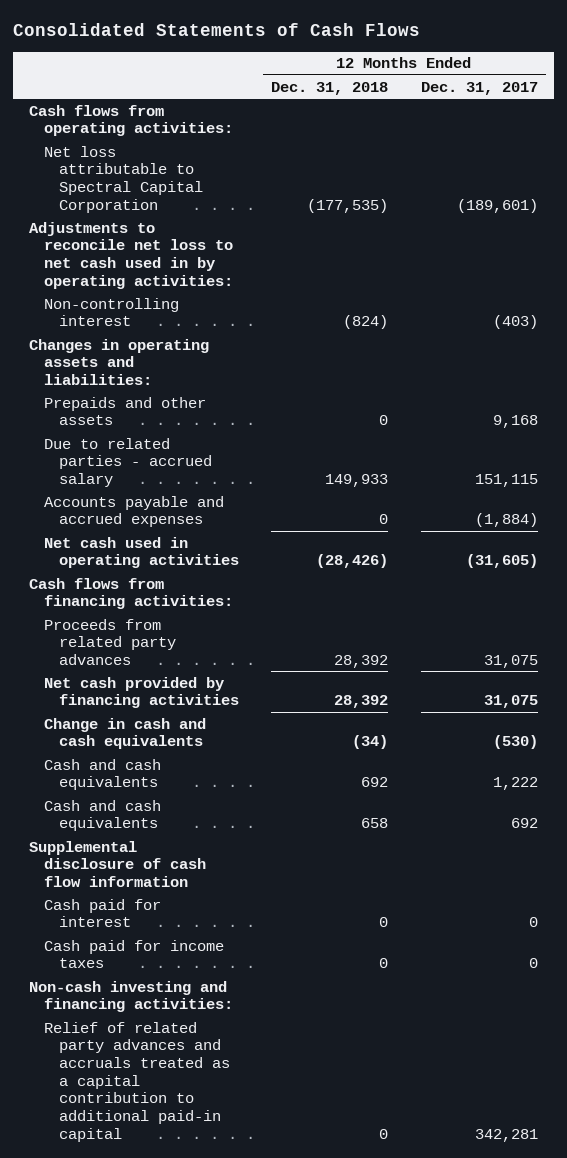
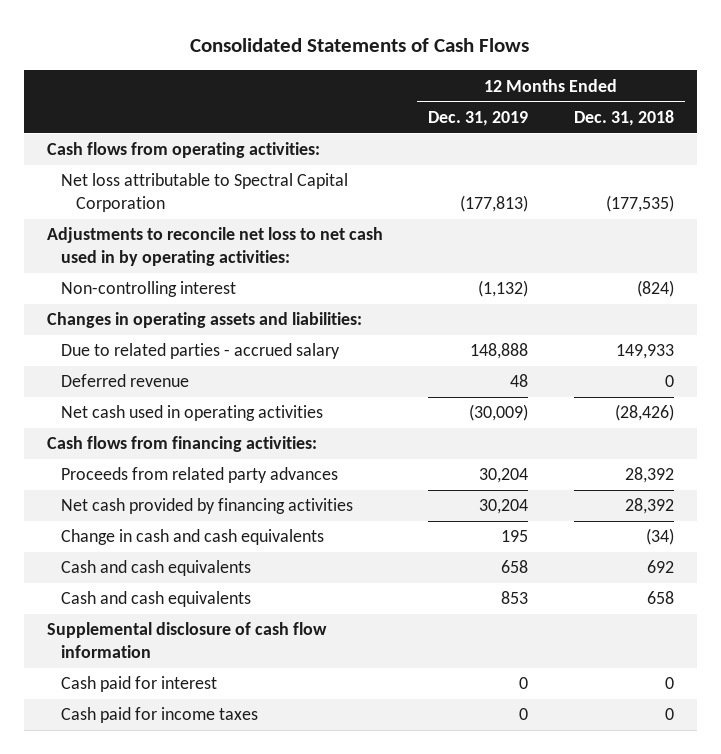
[420,81,538,95] Dec. 31, 2017 -> none
none -> [428,110,529,126] Dec. 31, 2019
[43,396,206,426] Prepaids and other assets -> none
[43,495,224,528] Accounts payable and accrued expenses -> none
none -> [61,374,190,388] Deferred revenue
[28,980,233,1013] Non-cash investing and financing activities: -> none
[43,1021,230,1142] Relief of related party advances and accruals treated as a capital contribution to additional paid-in capital -> none

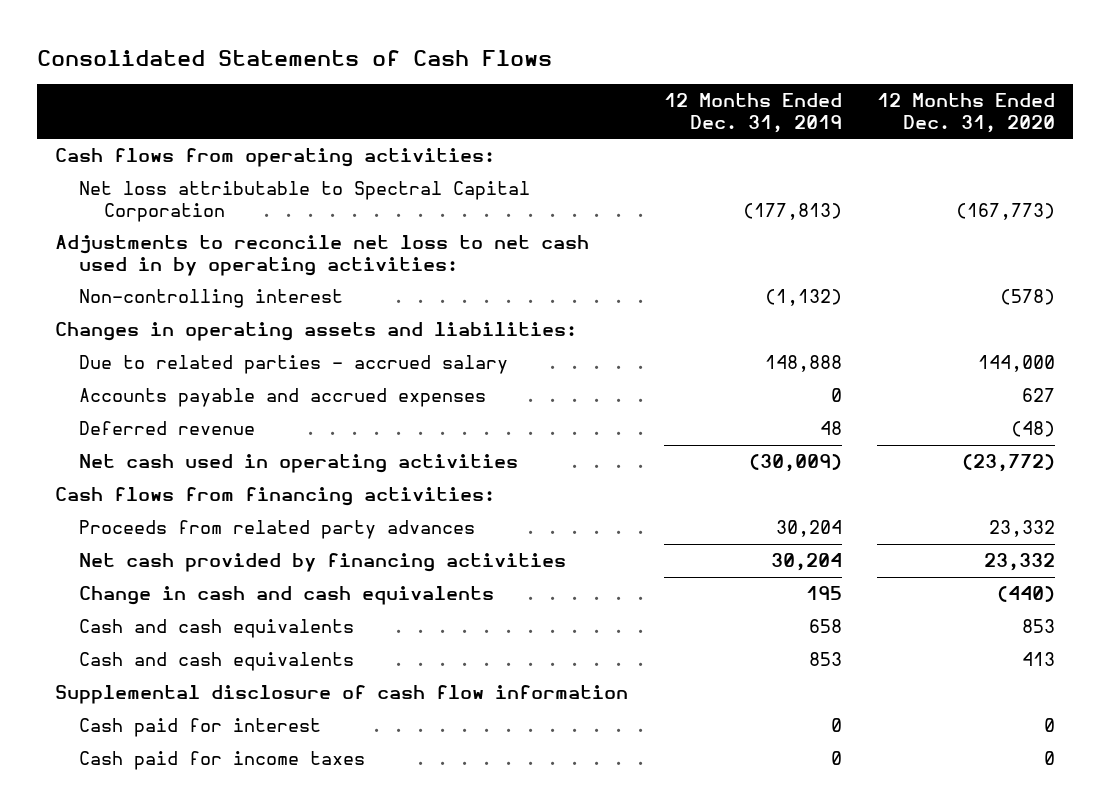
[573,109,674,126] Dec. 31, 2018 -> none
none -> [877,93,1056,133] 12 Months Ended Dec. 31, 2020
none -> [79,388,487,408] Accounts payable and accrued expenses

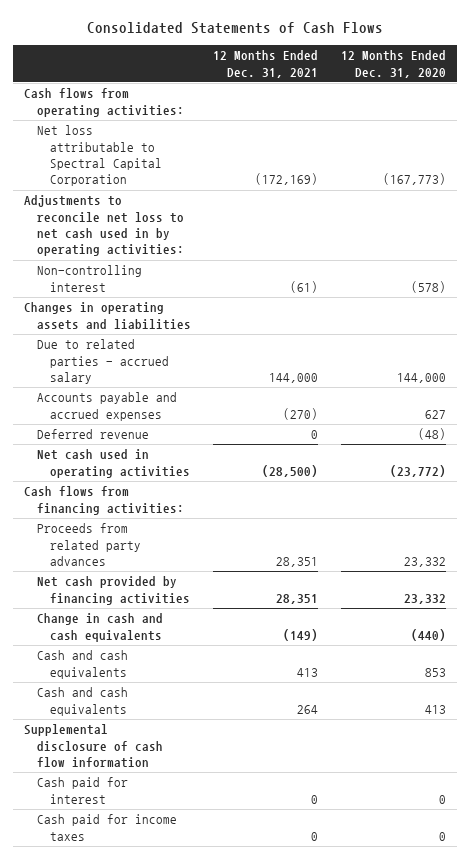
[663,93,842,133] 12 Months Ended Dec. 31, 2019 -> none
none -> [213,50,319,78] 12 Months Ended Dec. 31, 2021
[55,322,578,342] Changes in operating assets and liabilities: -> [23,302,191,330] Changes in operating assets and liabilities

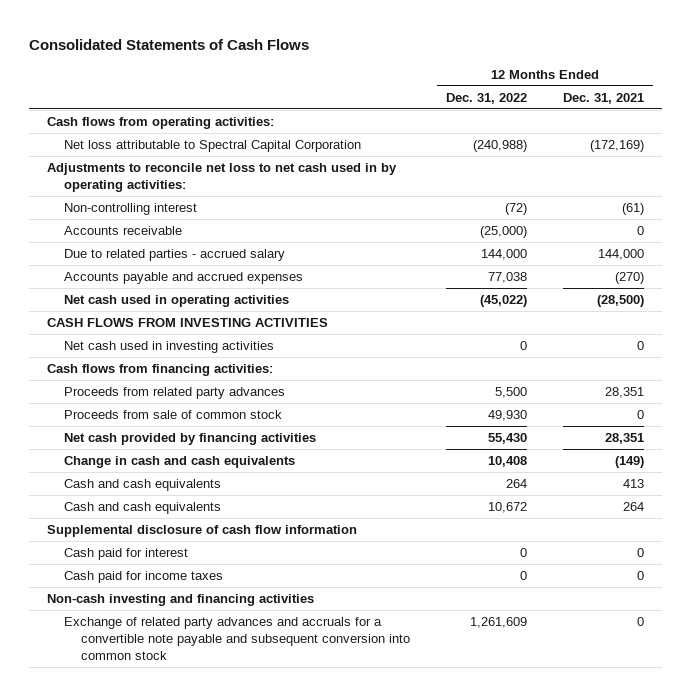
[340,50,446,78] 12 Months Ended Dec. 31, 2020 -> none
none -> [446,92,528,104] Dec. 31, 2022
[23,302,191,330] Changes in operating assets and liabilities -> none
none -> [64,226,183,236] Accounts receivable
[36,429,149,440] Deferred revenue -> none
none -> [47,318,329,328] CASH FLOWS FROM INVESTING ACTIVITIES
none -> [64,341,275,354] Net cash used in investing activities
none -> [64,410,283,420] Proceeds from sale of common stock
none -> [47,594,315,607] Non-cash investing and financing activities
none -> [64,617,411,661] Exchange of related party advances and accruals for a convertible note payable and subsequent conversion into common stock

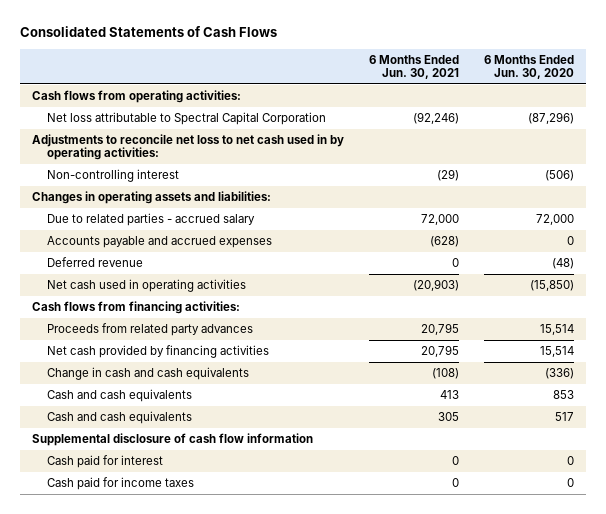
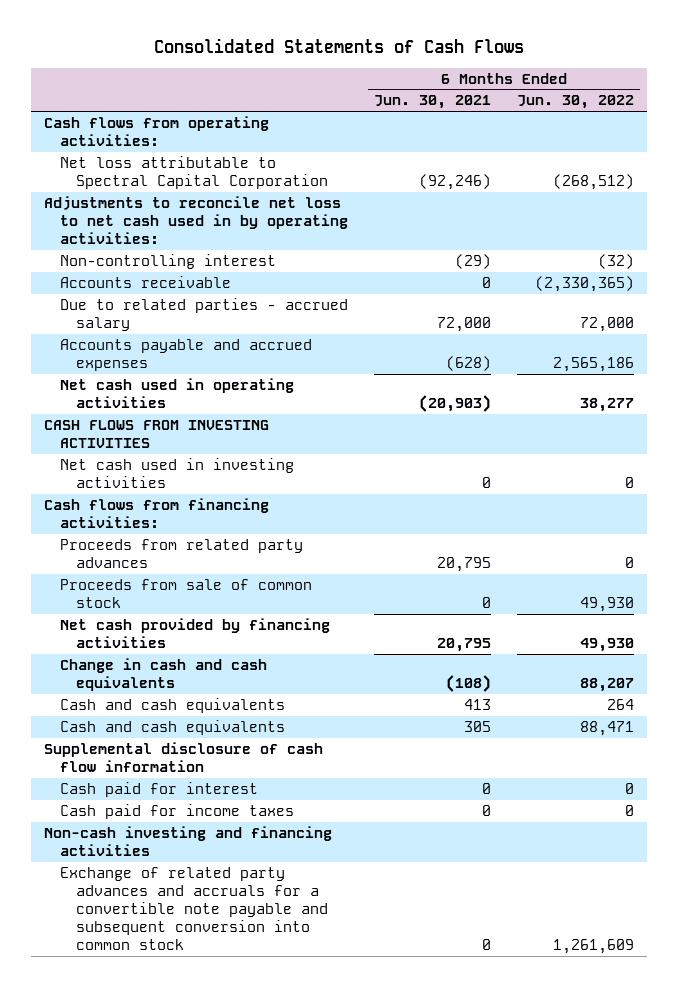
[483,54,574,79] 6 Months Ended Jun. 30, 2020 -> none
none -> [516,95,634,110] Jun. 30, 2022
[32,190,272,204] Changes in operating assets and liabilities: -> none
none -> [60,275,232,288] Accounts receivable
[47,256,144,267] Deferred revenue -> none
none -> [43,419,269,448] CASH FLOWS FROM INVESTING ACTIVITIES
none -> [60,457,295,488] Net cash used in investing activities
none -> [60,578,313,608] Proceeds from sale of common stock
none -> [43,825,332,856] Non-cash investing and financing activities
none -> [60,866,329,950] Exchange of related party advances and accruals for a convertible note payable and subsequent conversion into common stock

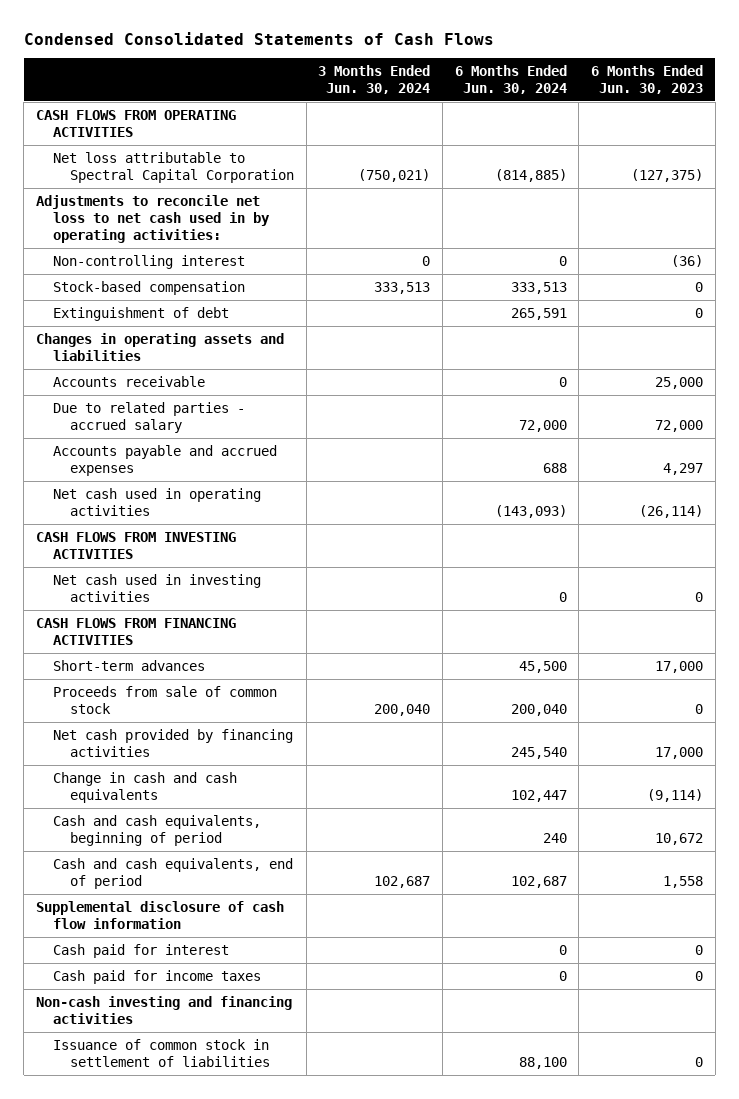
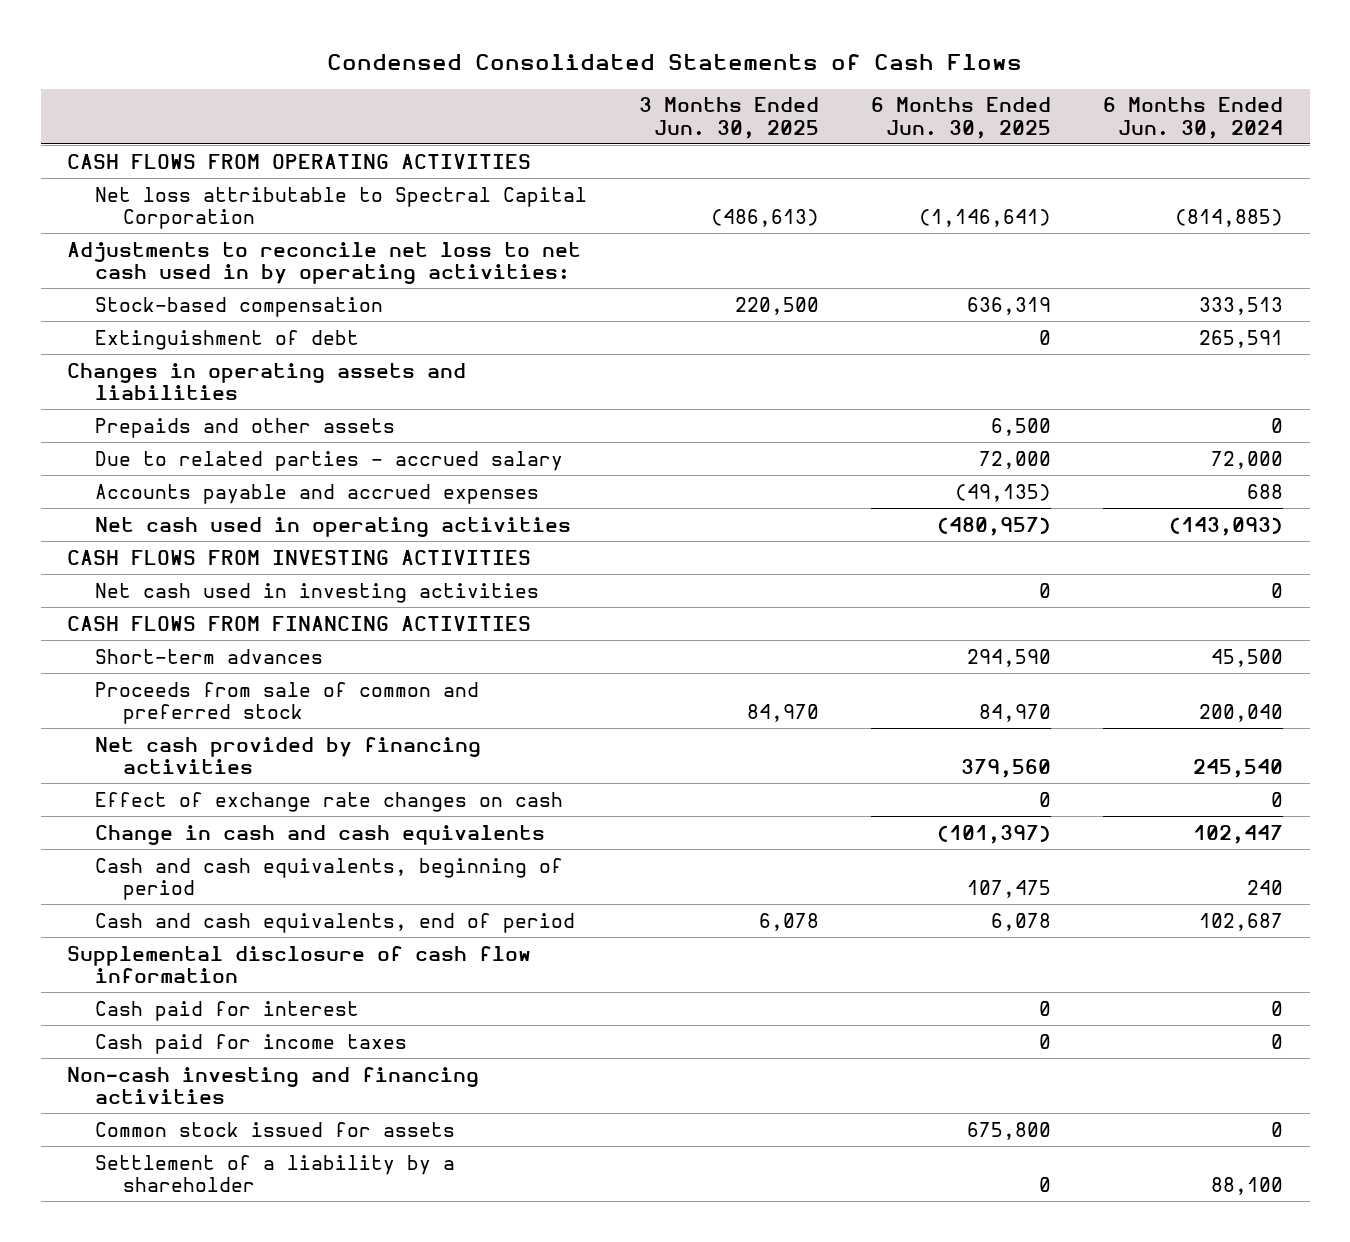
[318,64,431,95] 3 Months Ended Jun. 30, 2024 -> none
[591,64,704,95] 6 Months Ended Jun. 30, 2023 -> none
none -> [638,97,819,139] 3 Months Ended Jun. 30, 2025
none -> [871,97,1052,139] 6 Months Ended Jun. 30, 2025
[52,254,245,269] Non-controlling interest -> none
[52,375,205,387] Accounts receivable -> none
none -> [94,417,395,438] Prepaids and other assets
[52,685,277,714] Proceeds from sale of common stock -> [94,681,479,724] Proceeds from sale of common and preferred stock
none -> [94,791,563,812] Effect of exchange rate changes on cash
none -> [94,1121,455,1137] Common stock issued for assets
[52,1038,270,1067] Issuance of common stock in settlement of liabilities -> [94,1154,455,1192] Settlement of a liability by a shareholder

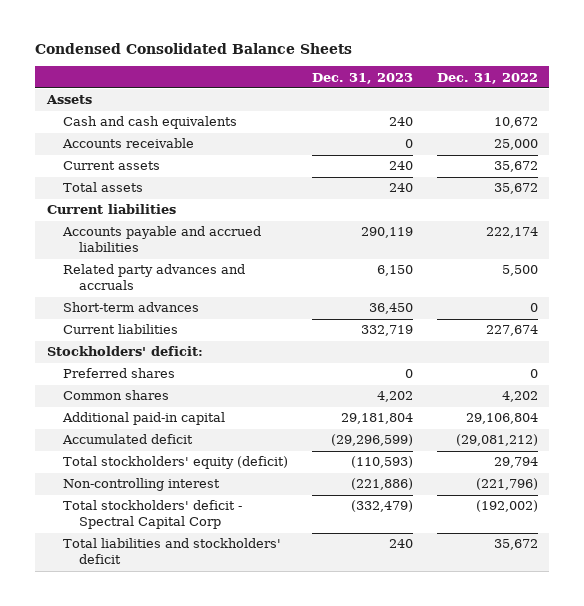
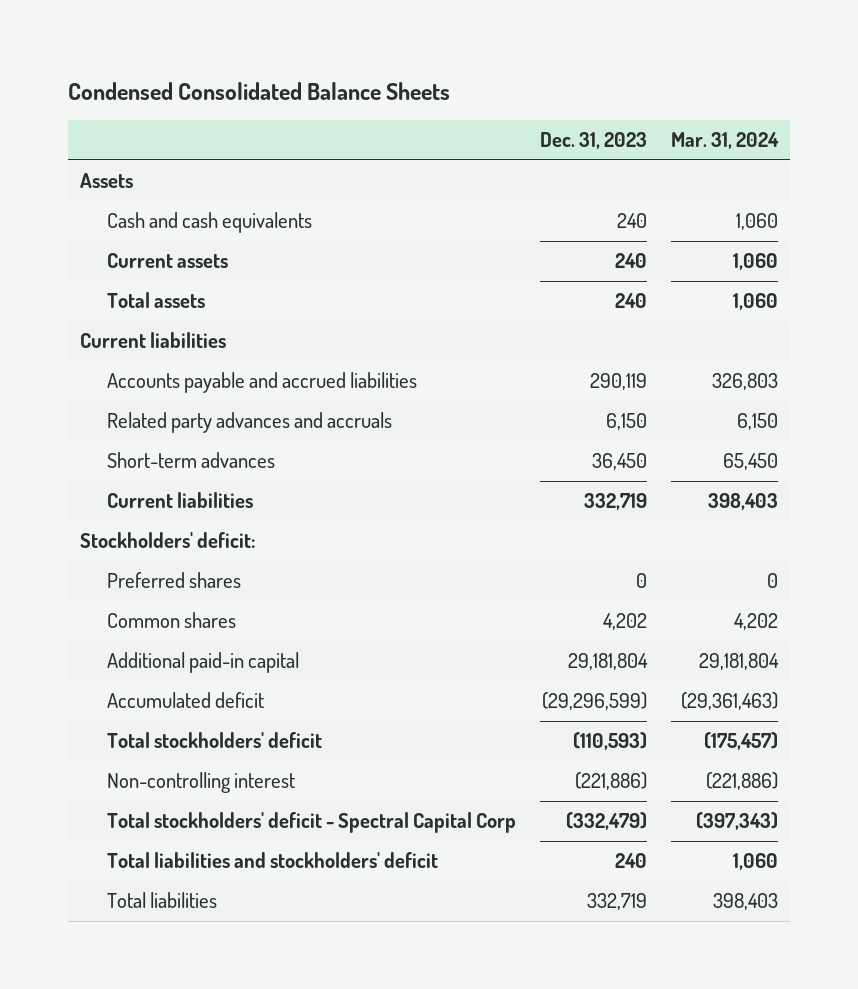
[436,72,538,84] Dec. 31, 2022 -> none
none -> [671,132,780,150] Mar. 31, 2024
[61,138,194,149] Accounts receivable -> none
[62,456,288,470] Total stockholders' equity (deficit) -> [107,732,323,749] Total stockholders' deficit
none -> [107,892,218,909] Total liabilities

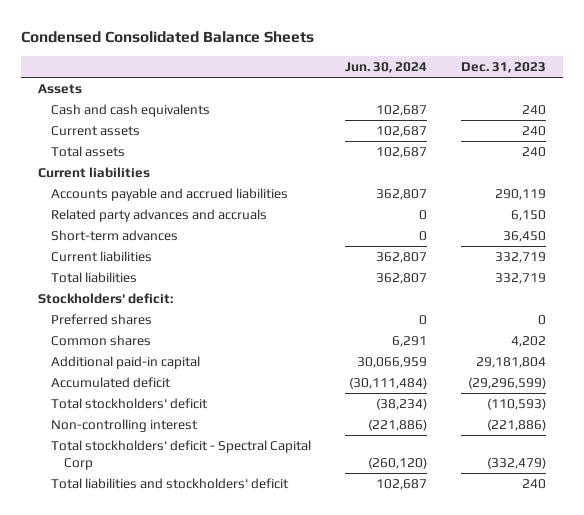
[671,132,780,150] Mar. 31, 2024 -> none
none -> [344,61,427,73] Jun. 30, 2024
[107,892,218,909] Total liabilities -> [51,272,138,284] Total liabilities

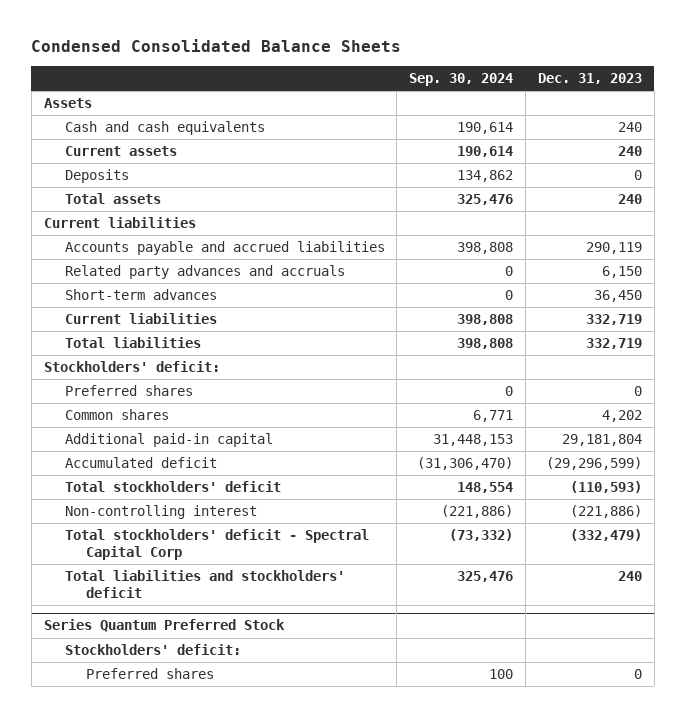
[344,61,427,73] Jun. 30, 2024 -> none
none -> [409,73,514,87] Sep. 30, 2024
none -> [64,169,129,184] Deposits
none -> [43,619,285,633] Series Quantum Preferred Stock
none -> [64,644,241,656] Stockholders' deficit:
none -> [85,668,214,680] Preferred shares

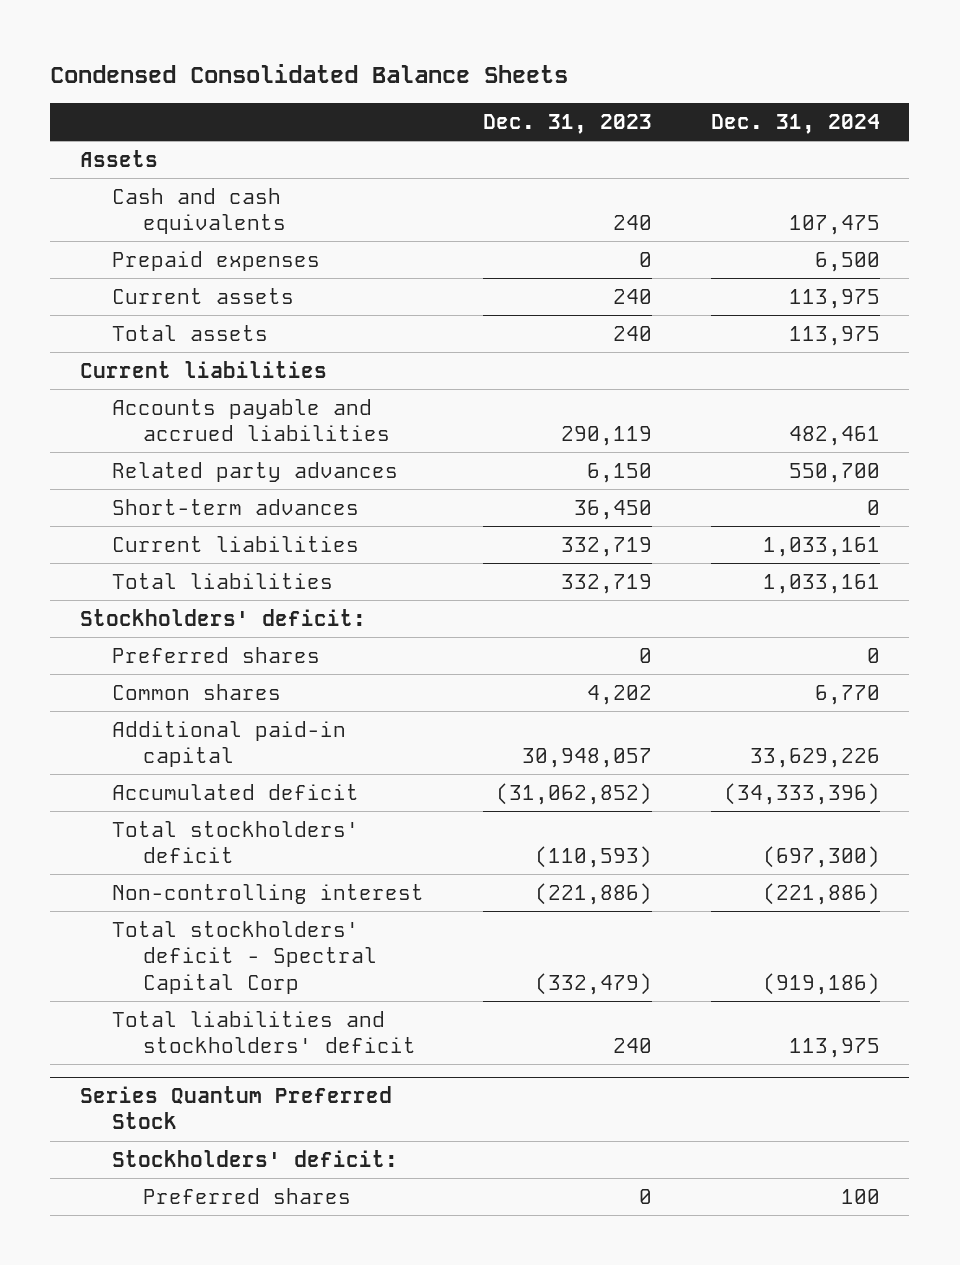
[409,73,514,87] Sep. 30, 2024 -> none
none -> [710,114,880,135] Dec. 31, 2024
none -> [111,250,320,271] Prepaid expenses
[64,169,129,184] Deposits -> none
[64,265,345,280] Related party advances and accruals -> [111,461,398,482] Related party advances
[562,434,643,447] 29,181,804 -> [521,748,652,769] 30,948,057
[546,457,643,471] (29,296,599) -> [495,782,652,805] (31,062,852)

